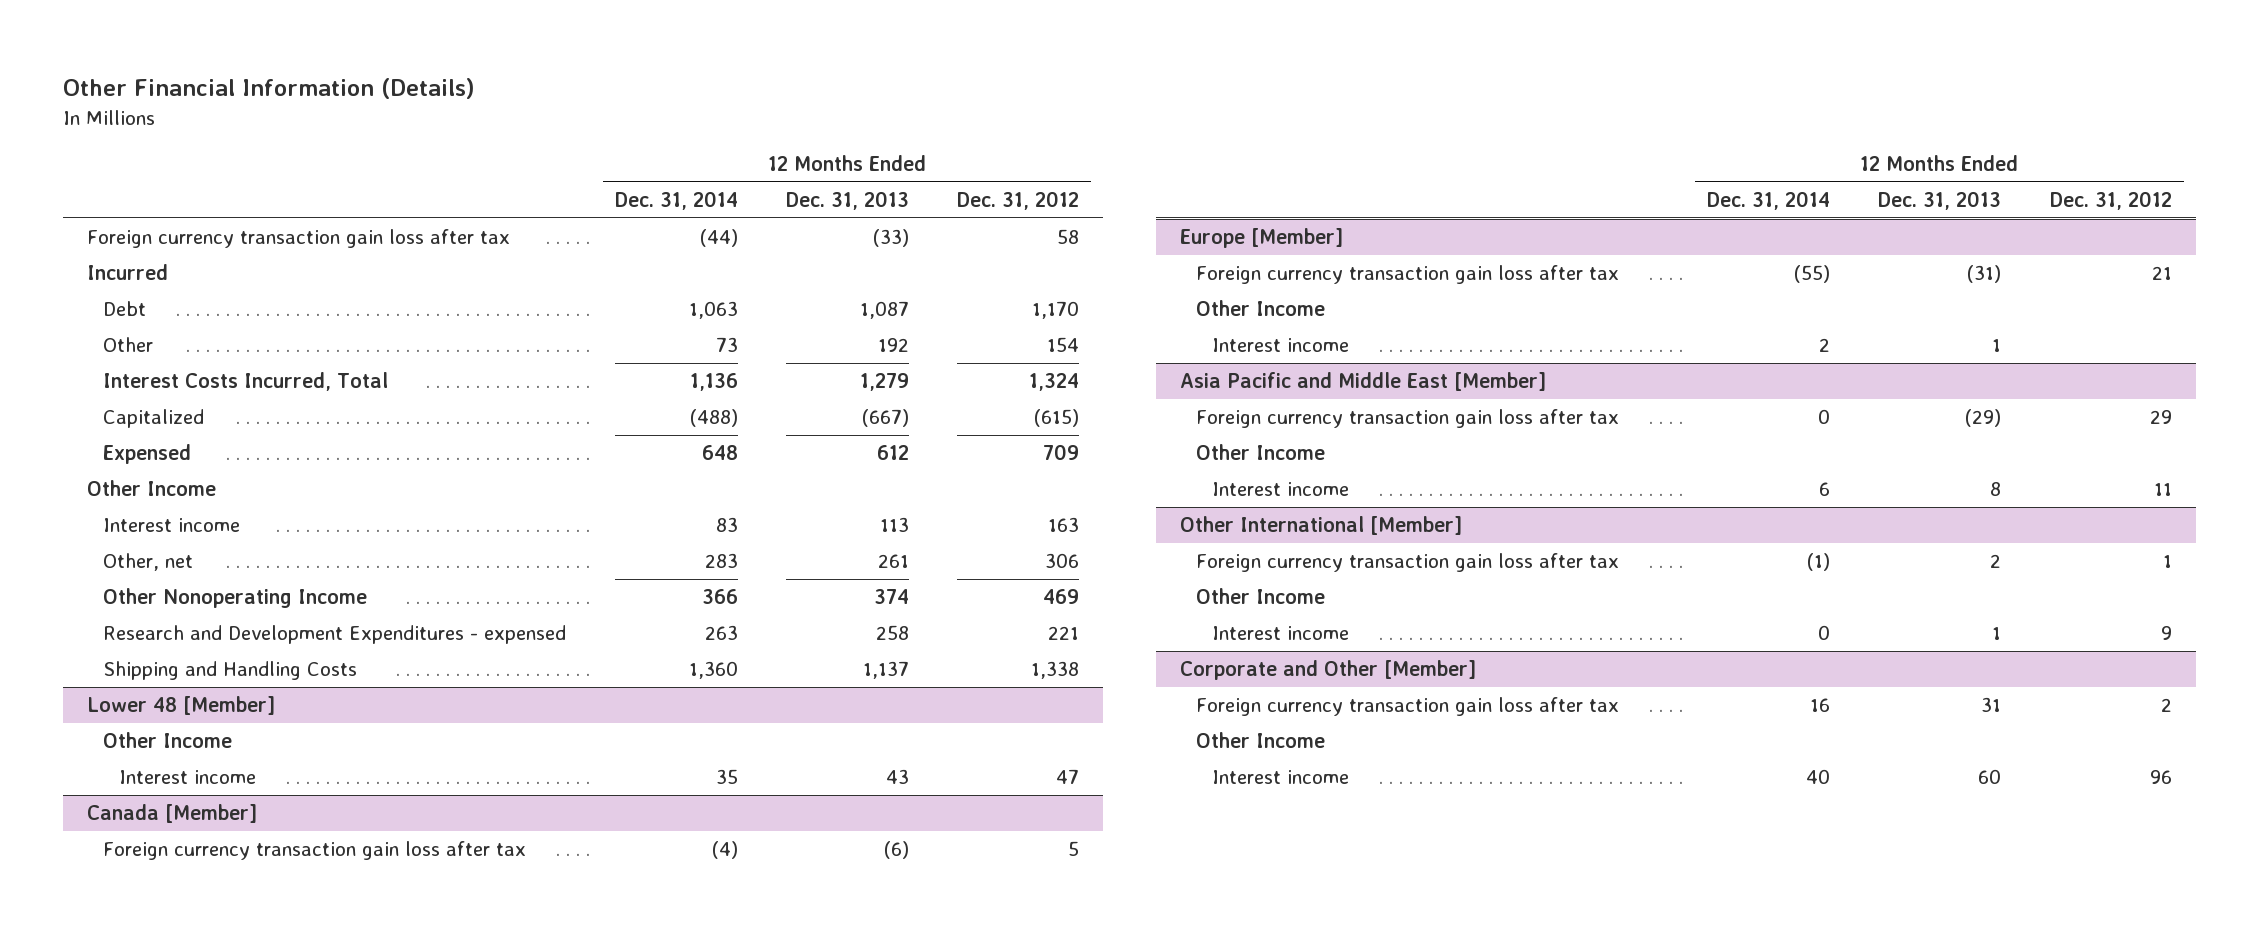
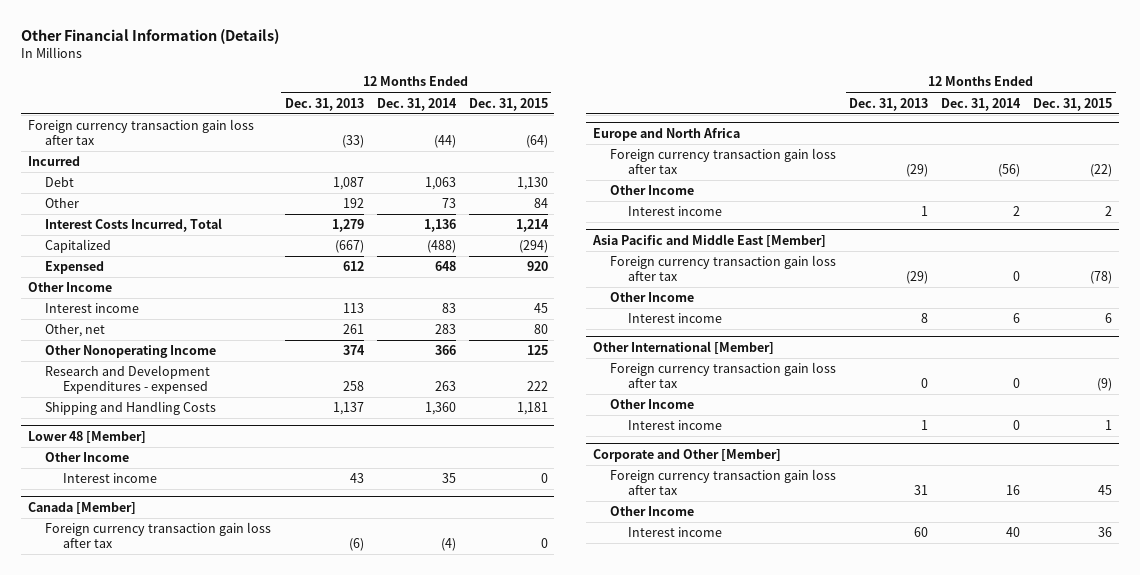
[957,191,1080,211] Dec. 31, 2012 -> none
none -> [468,97,548,111] Dec. 31, 2015
[1180,228,1344,249] Europe [Member] -> [592,127,740,141] Europe and North Africa
[1794,265,1831,284] (55) -> [998,163,1021,177] (56)
[1967,265,2002,284] (31) -> [906,163,929,177] (29)
[1807,553,1831,572] (1) -> [1013,377,1021,388] 0
[1990,554,2002,569] 2 -> [921,377,929,388] 0

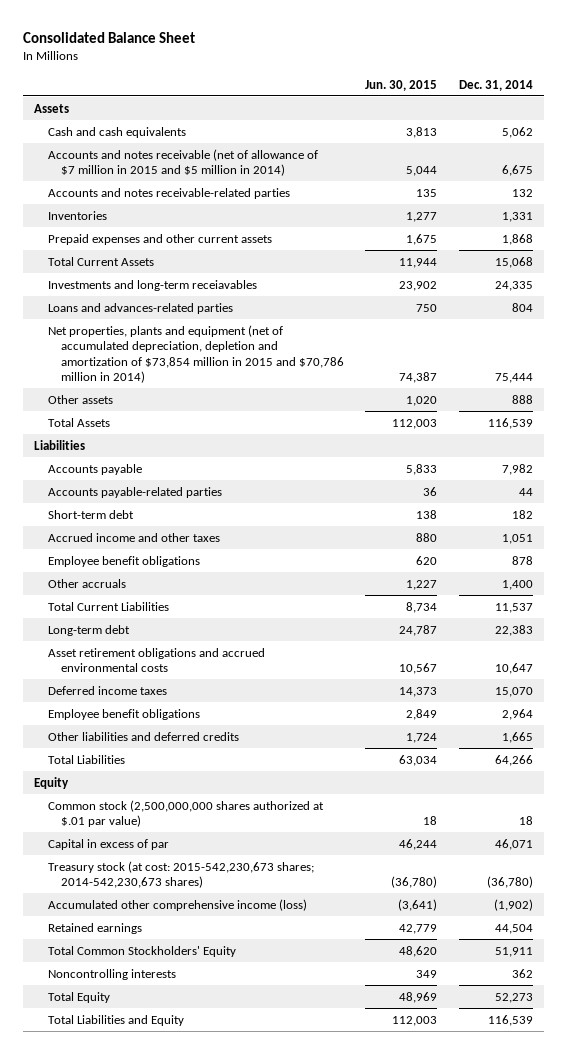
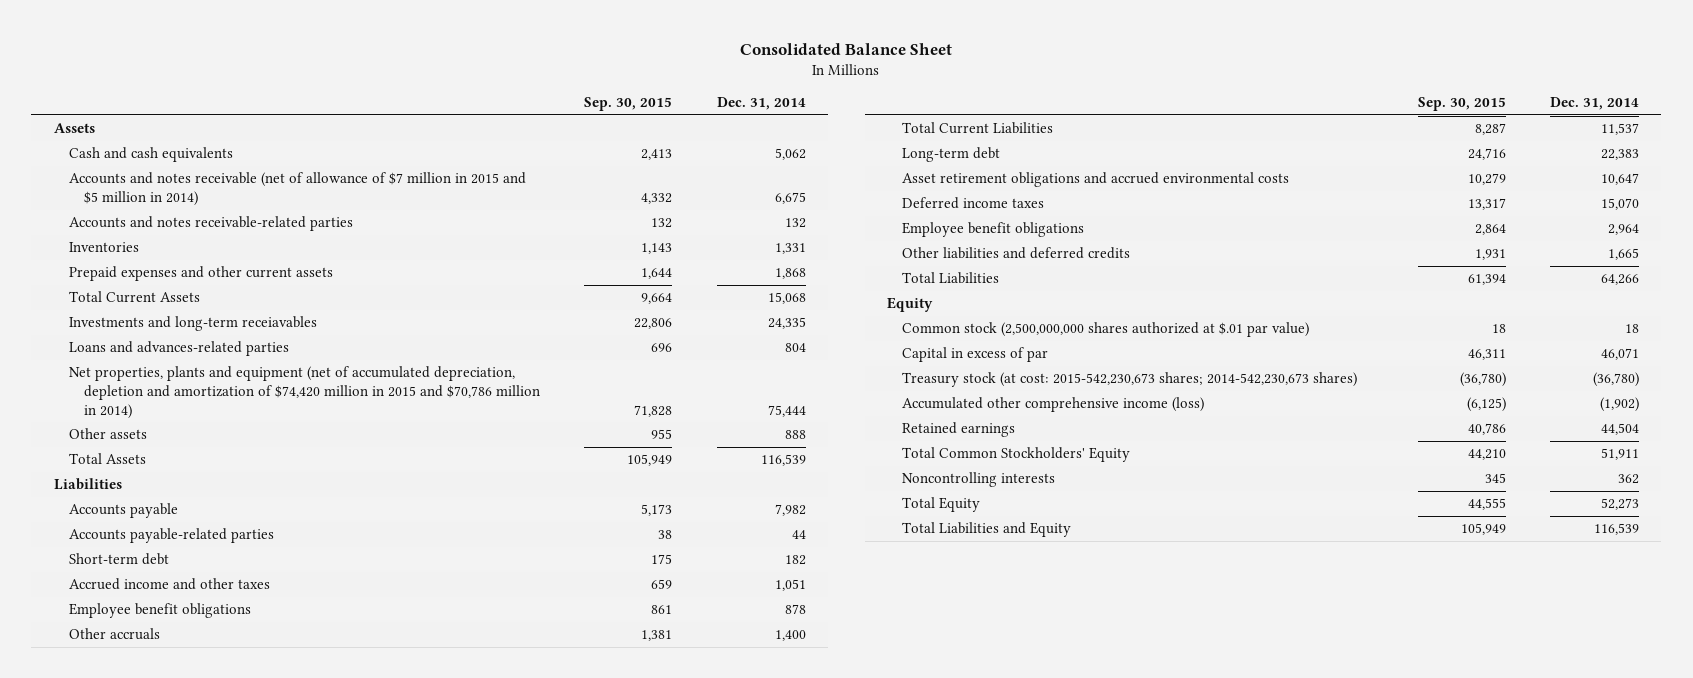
[365,79,438,91] Jun. 30, 2015 -> none
none -> [584,97,673,112] Sep. 30, 2015
[47,324,344,384] Net properties, plants and equipment (net of accumulated depreciation, depletion and amortization of $73,854 million in 2015 and $70,786 million in 2014) -> [68,366,541,419] Net properties, plants and equipment (net of accumulated depreciation, depletion and amortization of $74,420 million in 2015 and $70,786 million in 2014)

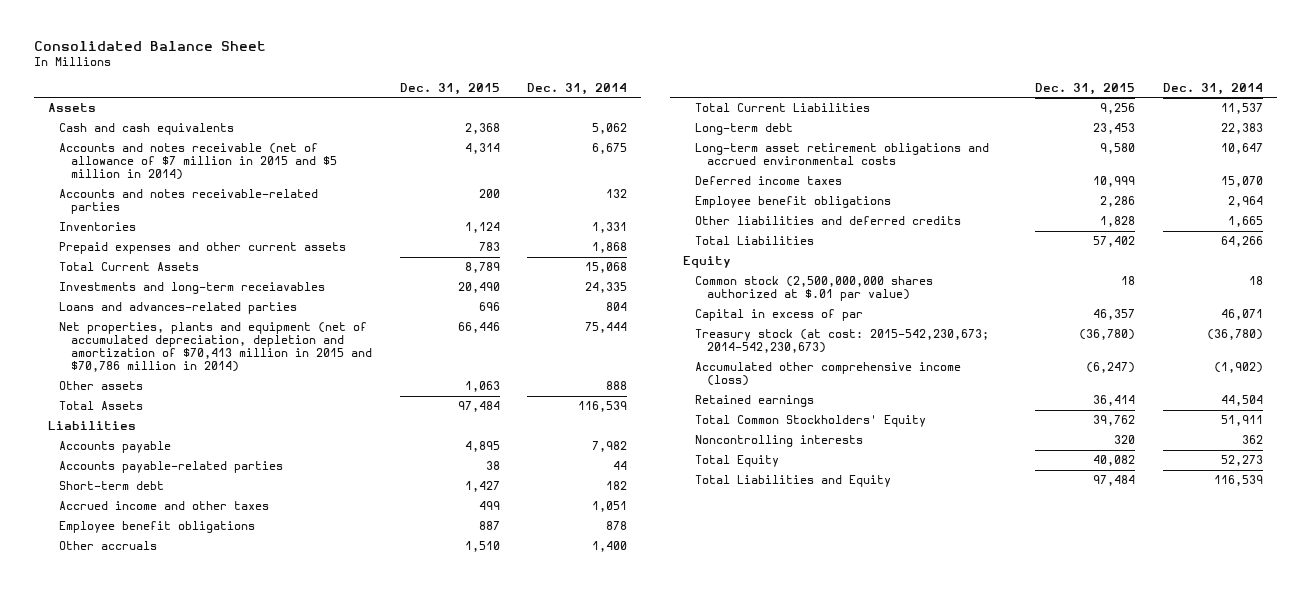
[584,97,673,112] Sep. 30, 2015 -> none
none -> [399,82,500,95] Dec. 31, 2015
[68,366,541,419] Net properties, plants and equipment (net of accumulated depreciation, depletion and amortization of $74,420 million in 2015 and $70,786 million in 2014) -> [59,322,372,373] Net properties, plants and equipment (net of accumulated depreciation, depletion and amortization of $70,413 million in 2015 and $70,786 million in 2014)
[902,172,1290,188] Asset retirement obligations and accrued environmental costs -> [695,143,990,166] Long-term asset retirement obligations and accrued environmental costs
[902,372,1358,388] Treasury stock (at cost: 2015-542,230,673 shares; 2014-542,230,673 shares) -> [695,329,990,354] Treasury stock (at cost: 2015-542,230,673; 2014-542,230,673)

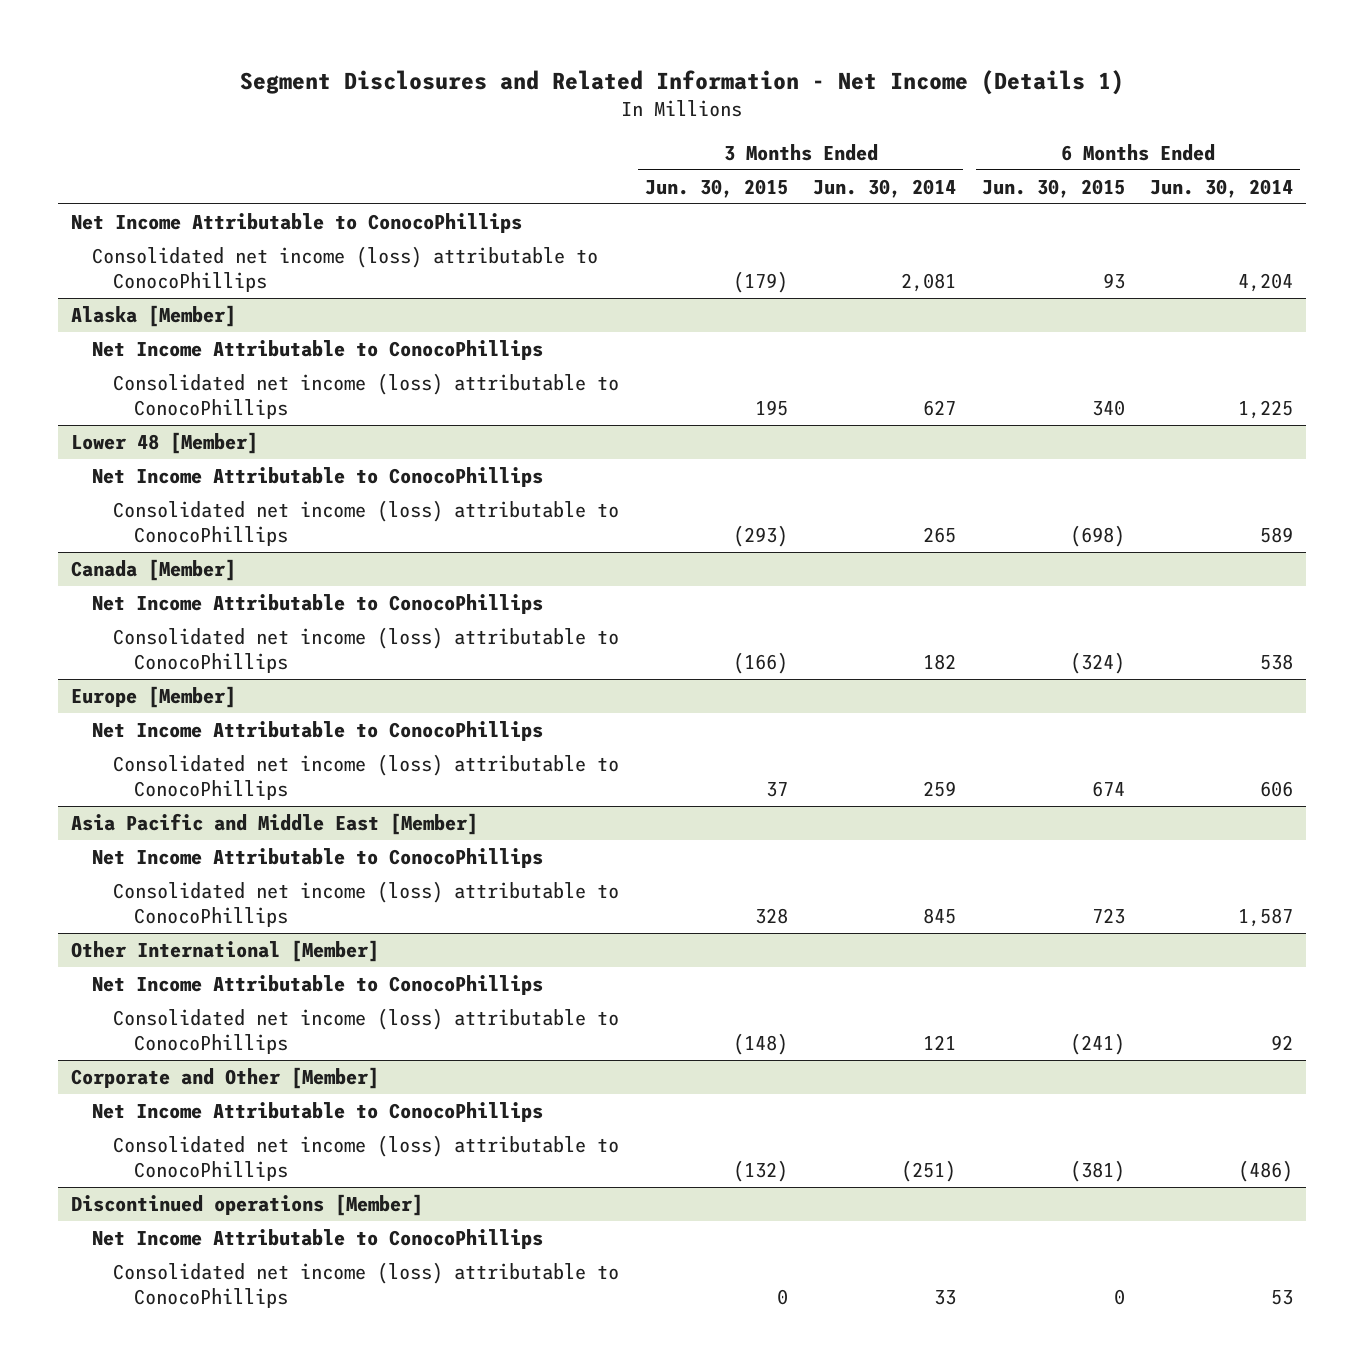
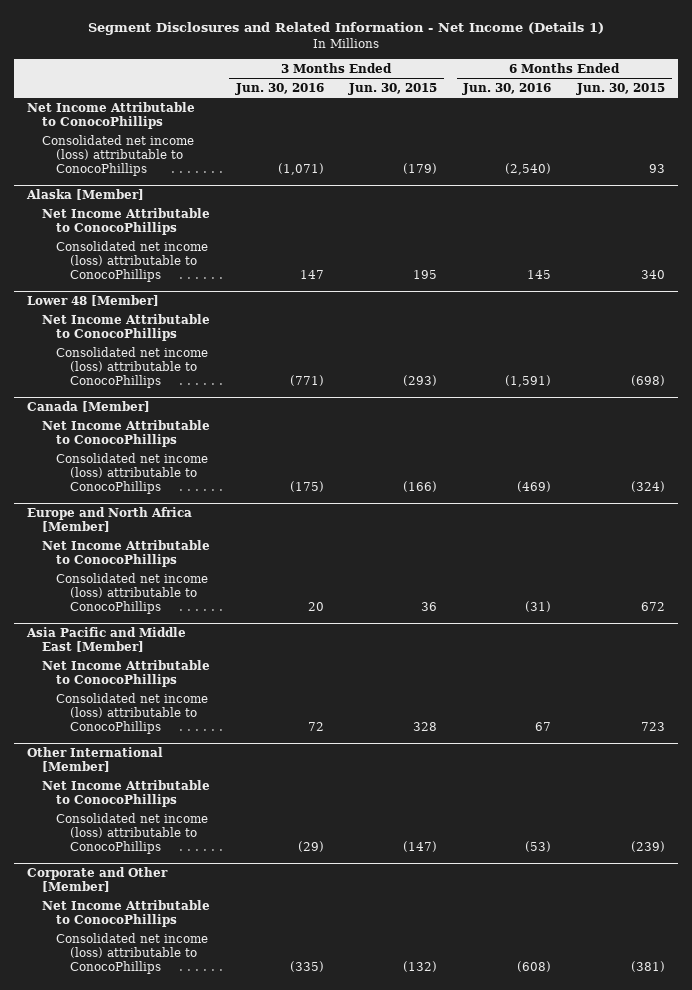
[813,178,957,198] Jun. 30, 2014 -> none
[1150,178,1294,198] Jun. 30, 2014 -> none
none -> [234,83,324,96] Jun. 30, 2016
none -> [462,83,552,96] Jun. 30, 2016
[70,685,236,708] Europe [Member] -> [27,506,193,532] Europe and North Africa [Member]
[765,782,788,798] 37 -> [421,601,438,611] 36
[1091,781,1125,798] 674 -> [641,601,666,611] 672
[732,1033,788,1056] (148) -> [403,840,438,852] (147)
[1069,1033,1125,1056] (241) -> [631,840,666,852] (239)
[70,1193,423,1216] Discontinued operations [Member] -> none
[92,1228,544,1249] Net Income Attributable to ConocoPhillips -> none
[113,1261,620,1309] Consolidated net income (loss) attributable to ConocoPhillips -> none

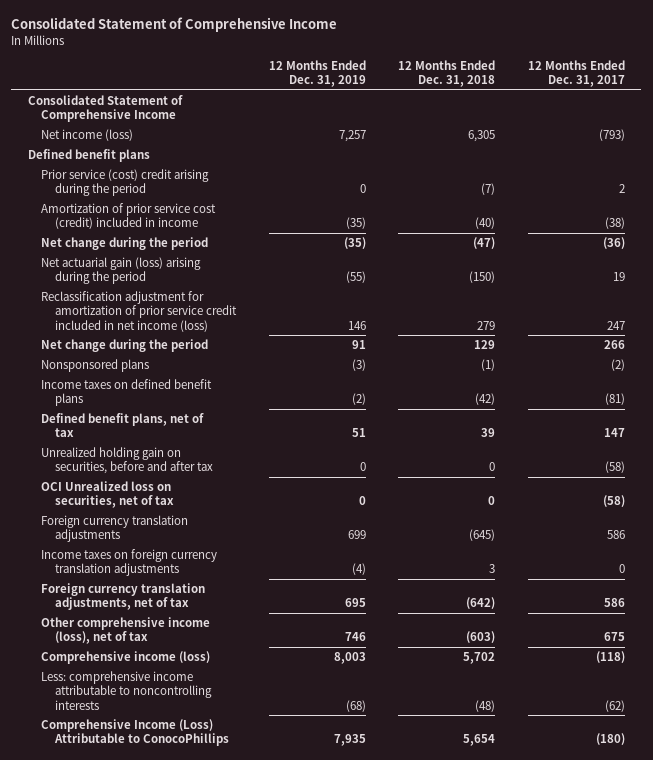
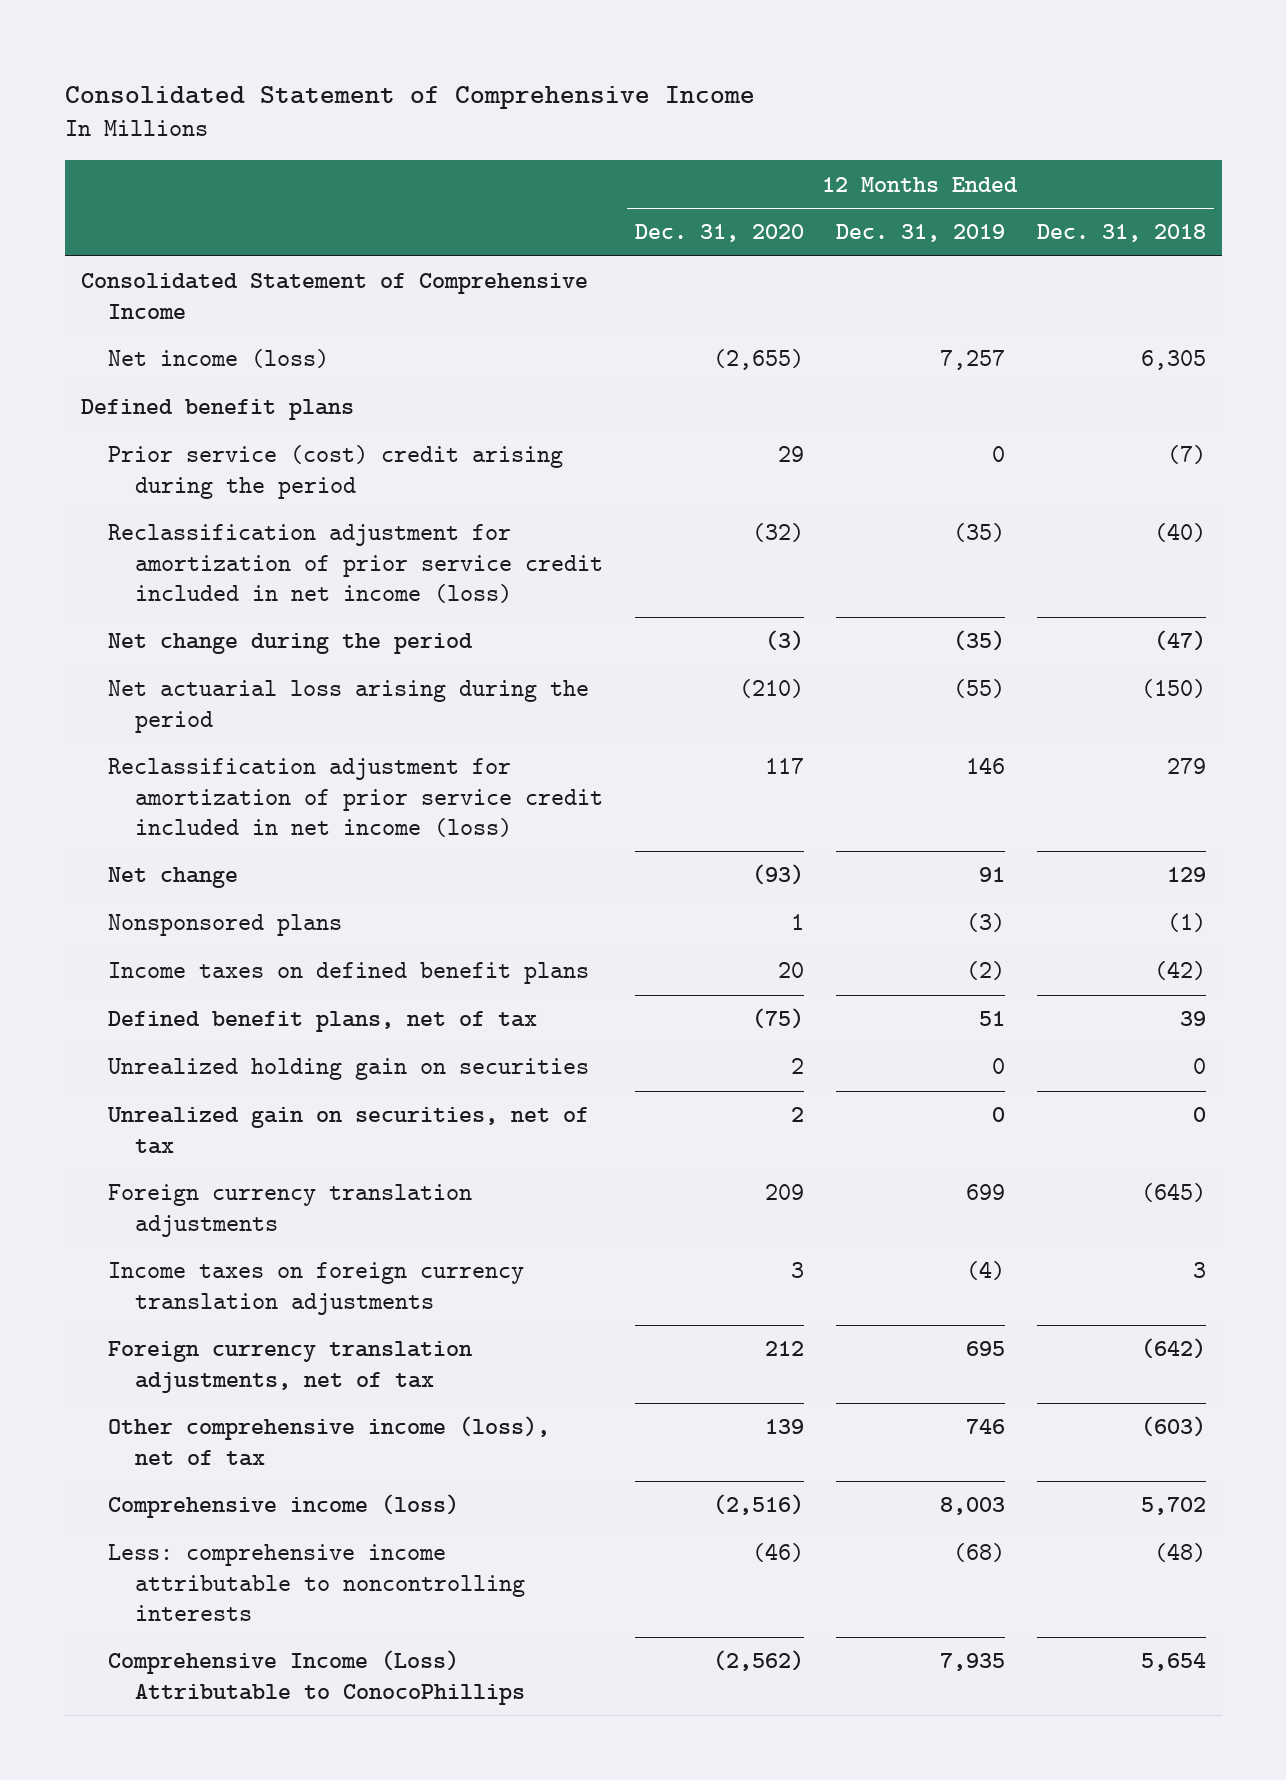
[527,59,625,88] 12 Months Ended Dec. 31, 2017 -> none
none -> [634,224,804,243] Dec. 31, 2020
[41,202,217,230] Amortization of prior service cost (credit) included in income -> [107,524,603,603] Reclassification adjustment for amortization of prior service credit included in net income (loss)
[41,256,202,285] Net actuarial gain (loss) arising during the period -> [107,680,589,733] Net actuarial loss arising during the period
[41,338,209,352] Net change during the period -> [107,867,238,889] Net change
[41,446,214,475] Unrealized holding gain on securities, before and after tax -> [107,1058,589,1081] Unrealized holding gain on securities
[41,480,175,509] OCI Unrealized loss on securities, net of tax -> [106,1107,589,1154] Unrealized gain on securities, net of tax

